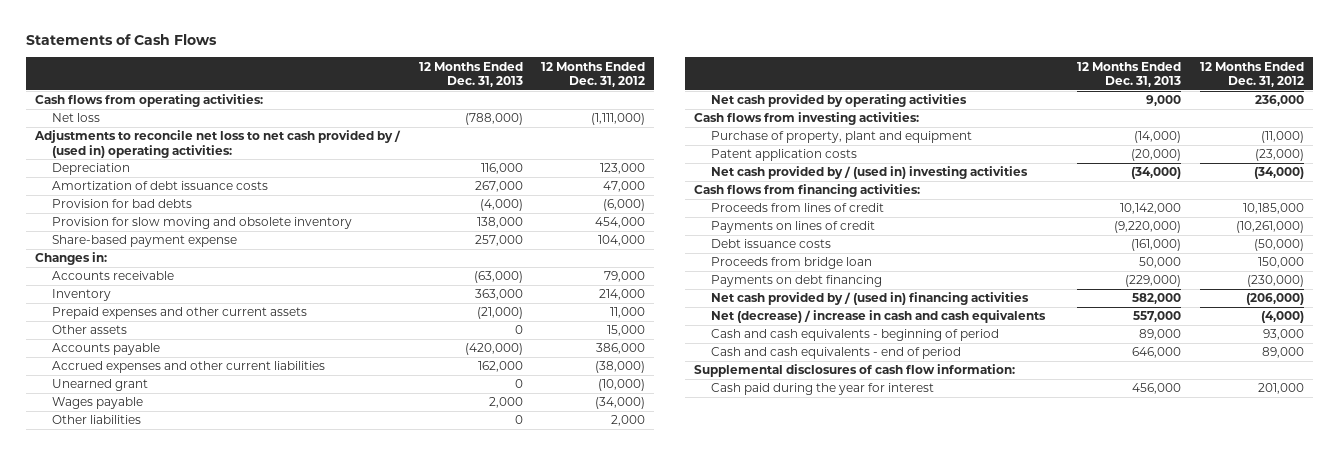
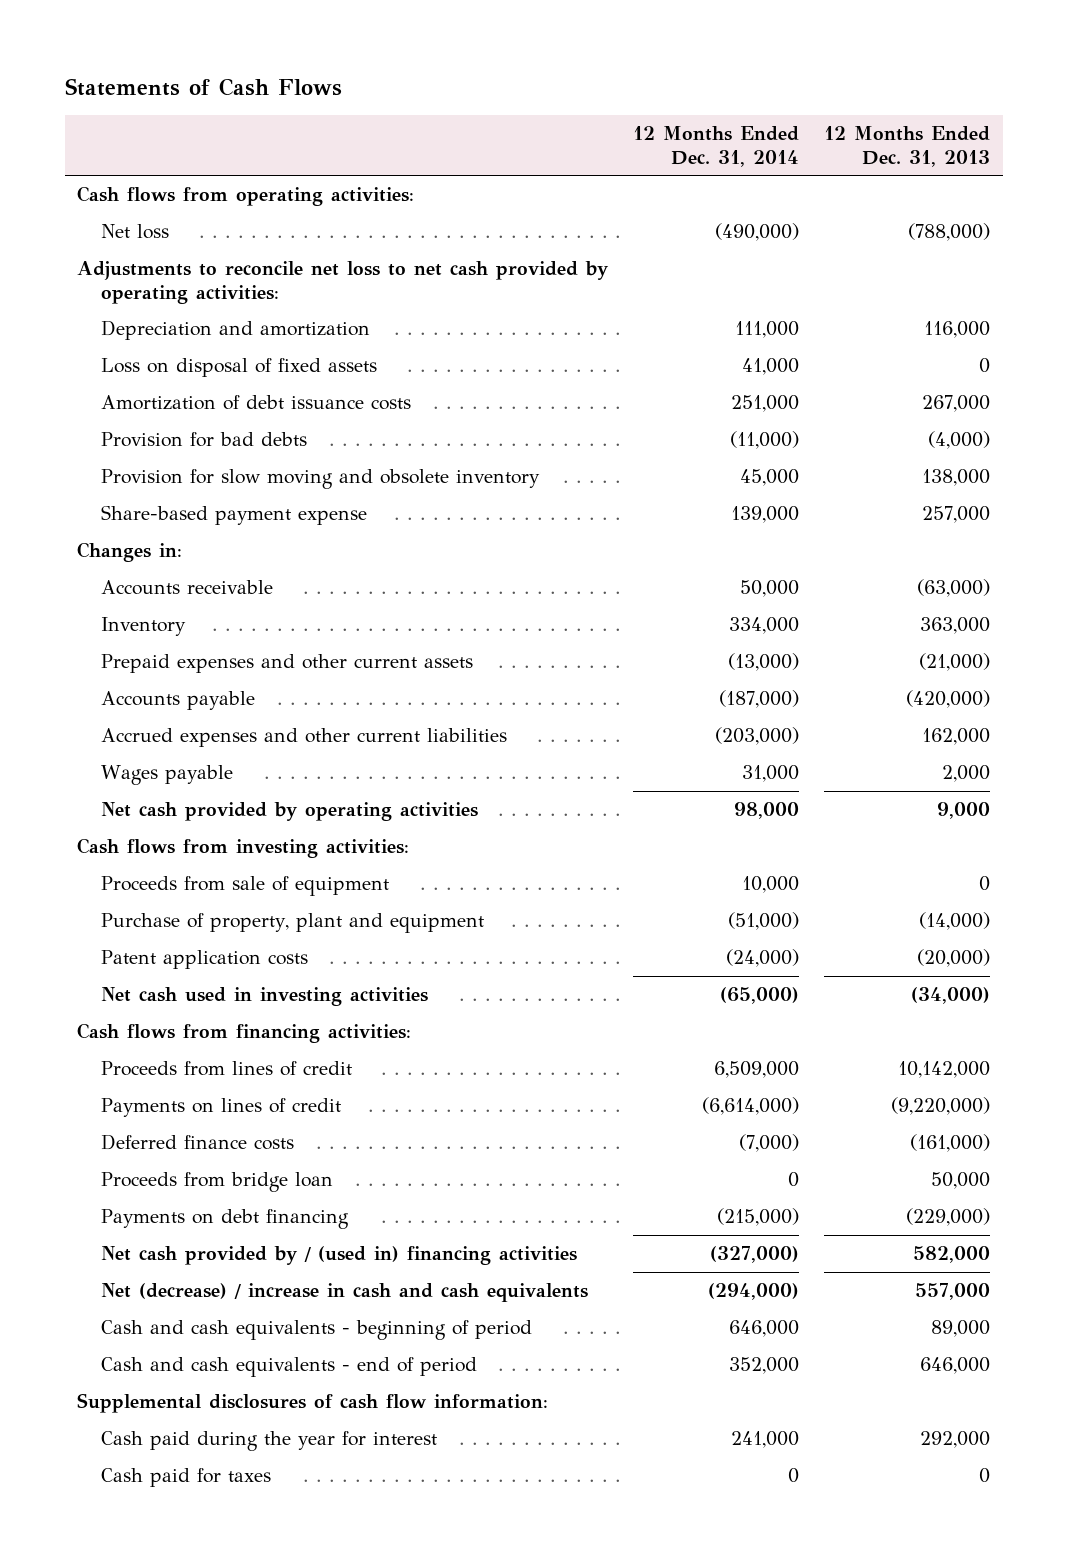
[541,61,646,88] 12 Months Ended Dec. 31, 2012 -> none
none -> [633,126,800,167] 12 Months Ended Dec. 31, 2014
[34,130,402,158] Adjustments to reconcile net loss to net cash provided by / (used in) operating activities: -> [77,261,610,304] Adjustments to reconcile net loss to net cash provided by operating activities:
[52,163,131,176] Depreciation -> [100,320,370,341] Depreciation and amortization
none -> [100,358,377,378] Loss on disposal of fixed assets
[52,325,128,335] Other assets -> none
[52,379,149,392] Unearned grant -> none
[52,415,142,425] Other liabilities -> none
none -> [100,876,389,897] Proceeds from sale of equipment
[710,166,1028,180] Net cash provided by / (used in) investing activities -> [100,987,428,1007] Net cash used in investing activities
[710,239,831,249] Debt issuance costs -> [100,1134,294,1151] Deferred finance costs
[1132,383,1182,395] 456,000 -> [920,1431,991,1449] 292,000
none -> [100,1468,271,1488] Cash paid for taxes

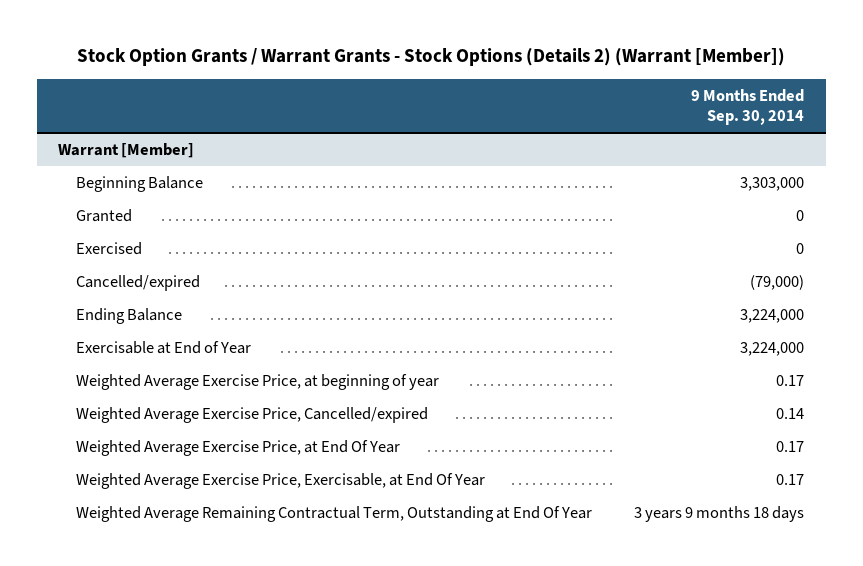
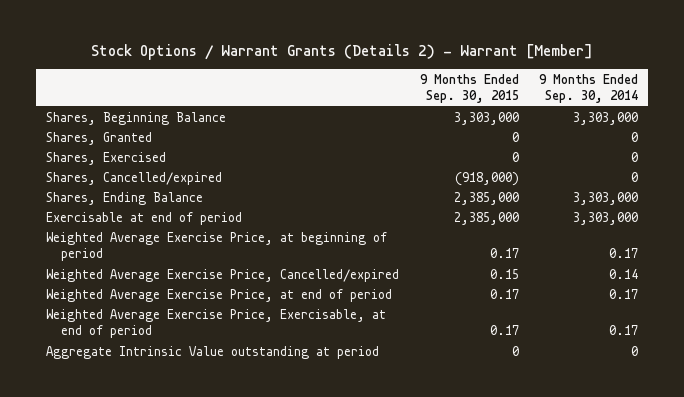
[77,48,786,67] Stock Option Grants / Warrant Grants - Stock Options (Details 2) (Warrant [Member]) -> [91,43,594,60] Stock Options / Warrant Grants (Details 2) - Warrant [Member]
none -> [419,73,519,104] 9 Months Ended Sep. 30, 2015
[58,142,195,158] Warrant [Member] -> none
[75,175,203,192] Beginning Balance -> [46,111,227,125] Shares, Beginning Balance
[75,208,132,222] Granted -> [46,131,153,145] Shares, Granted
[75,241,142,255] Exercised -> [46,151,167,165] Shares, Exercised
[75,274,200,291] Cancelled/expired -> [46,171,223,185] Shares, Cancelled/expired
[750,274,805,290] (79,000) -> [631,171,639,182] 0
[75,307,182,324] Ending Balance -> [46,191,204,205] Shares, Ending Balance
[740,308,805,323] 3,224,000 -> [573,191,639,205] 3,303,000
[75,340,251,354] Exercisable at End of Year -> [46,211,243,225] Exercisable at end of period
[740,341,805,356] 3,224,000 -> [573,211,639,225] 3,303,000
[75,373,439,390] Weighted Average Exercise Price, at beginning of year -> [46,231,388,262] Weighted Average Exercise Price, at beginning of period
[75,505,592,522] Weighted Average Remaining Contractual Term, Outstanding at End Of Year -> none
[75,439,400,456] Weighted Average Exercise Price, at End Of Year -> [46,288,393,302] Weighted Average Exercise Price, at end of period
[75,472,485,489] Weighted Average Exercise Price, Exercisable, at End Of Year -> [46,308,387,339] Weighted Average Exercise Price, Exercisable, at end of period
none -> [46,345,380,359] Aggregate Intrinsic Value outstanding at period

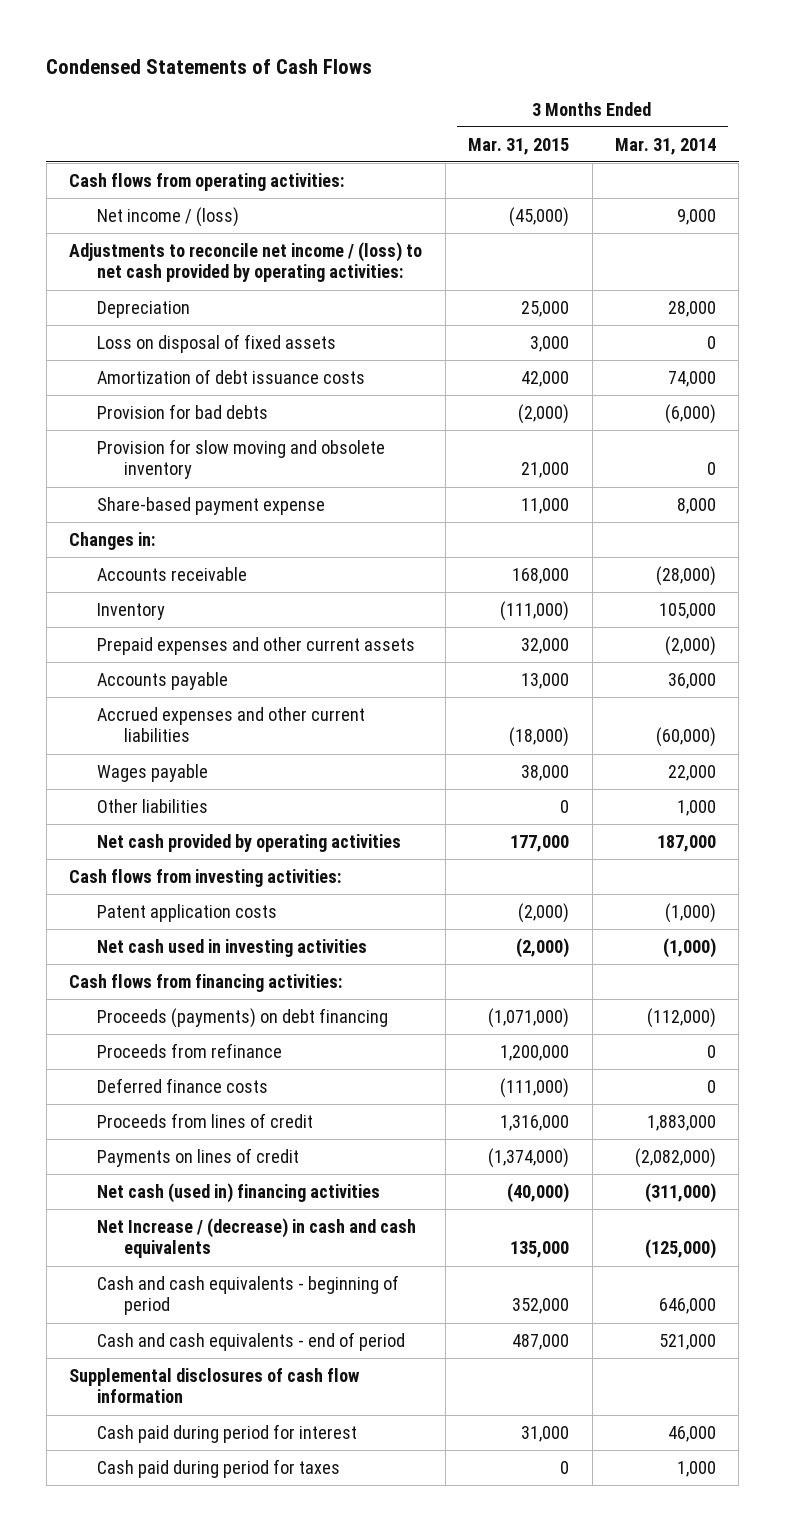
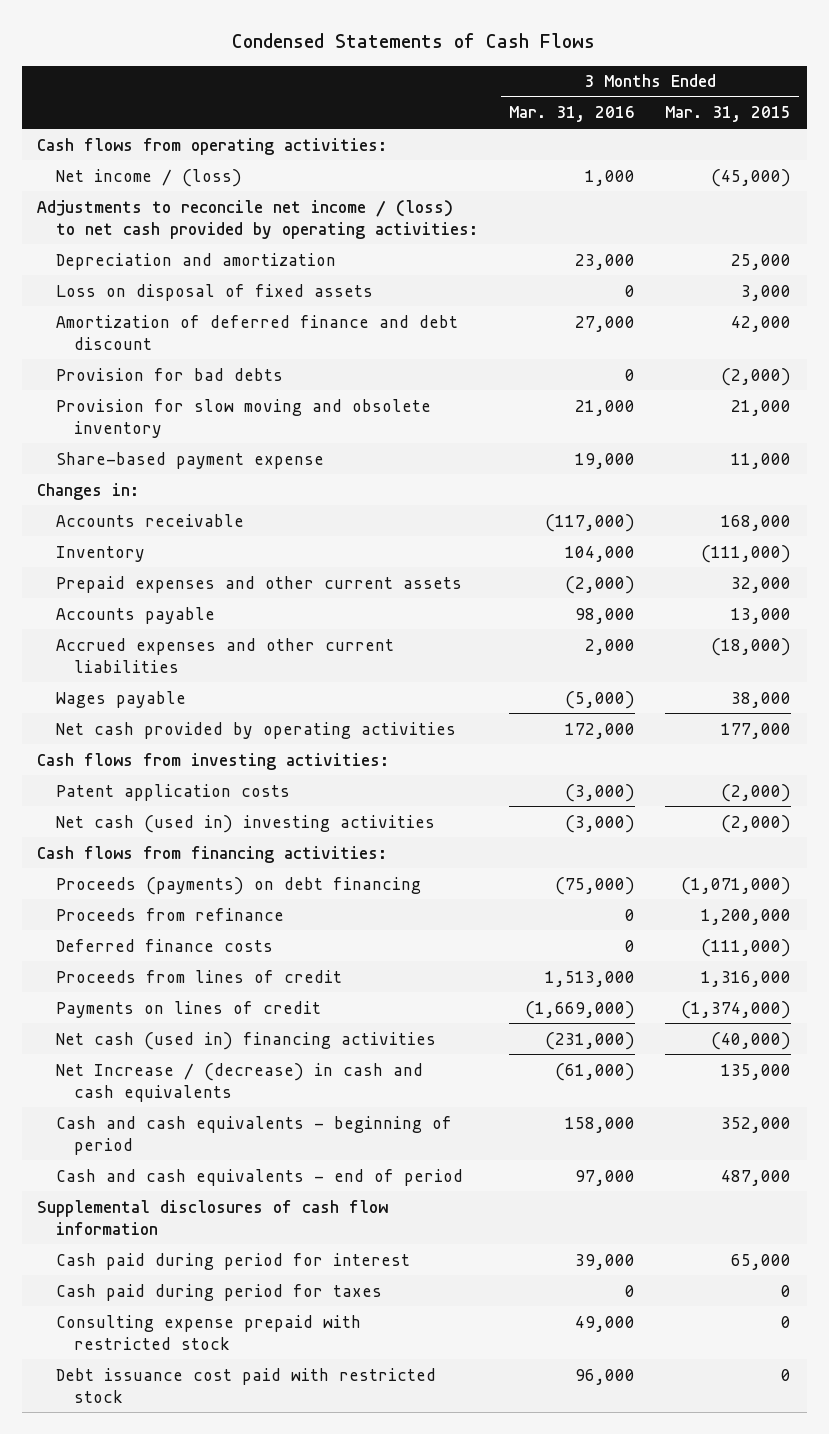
[615,137,717,155] Mar. 31, 2014 -> none
none -> [508,106,635,123] Mar. 31, 2016
[96,300,190,318] Depreciation -> [55,252,336,270] Depreciation and amortization
[96,368,365,384] Amortization of debt issuance costs -> [55,314,458,350] Amortization of deferred finance and debt discount
[96,798,208,813] Other liabilities -> none
[96,938,367,957] Net cash used in investing activities -> [55,814,435,833] Net cash (used in) investing activities
[521,1425,570,1442] 31,000 -> [731,1253,792,1270] 65,000
none -> [55,1314,361,1350] Consulting expense prepaid with restricted stock
none -> [55,1367,436,1403] Debt issuance cost paid with restricted stock

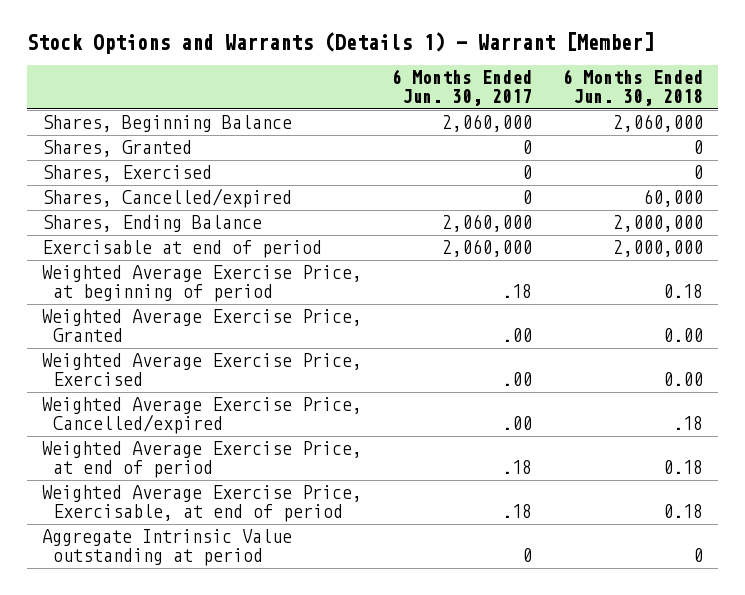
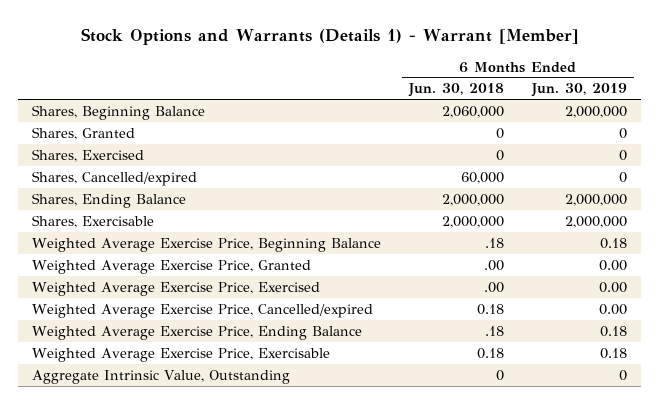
[392,69,533,107] 6 Months Ended Jun. 30, 2017 -> none
none -> [531,83,628,98] Jun. 30, 2019
[41,240,322,259] Exercisable at end of period -> [32,214,155,228] Shares, Exercisable
[41,265,362,303] Weighted Average Exercise Price, at beginning of period -> [32,237,382,252] Weighted Average Exercise Price, Beginning Balance
[662,284,703,299] 0.18 -> [485,237,505,248] .18
[662,328,703,343] 0.00 -> [484,259,505,271] .00
[662,372,703,387] 0.00 -> [484,281,505,293] .00
[672,416,703,431] .18 -> [477,303,505,315] 0.18
[41,441,362,479] Weighted Average Exercise Price, at end of period -> [32,325,363,340] Weighted Average Exercise Price, Ending Balance
[662,460,703,475] 0.18 -> [485,325,505,336] .18
[41,485,362,523] Weighted Average Exercise Price, Exercisable, at end of period -> [32,347,331,362] Weighted Average Exercise Price, Exercisable
[41,529,292,567] Aggregate Intrinsic Value outstanding at period -> [32,369,291,384] Aggregate Intrinsic Value, Outstanding

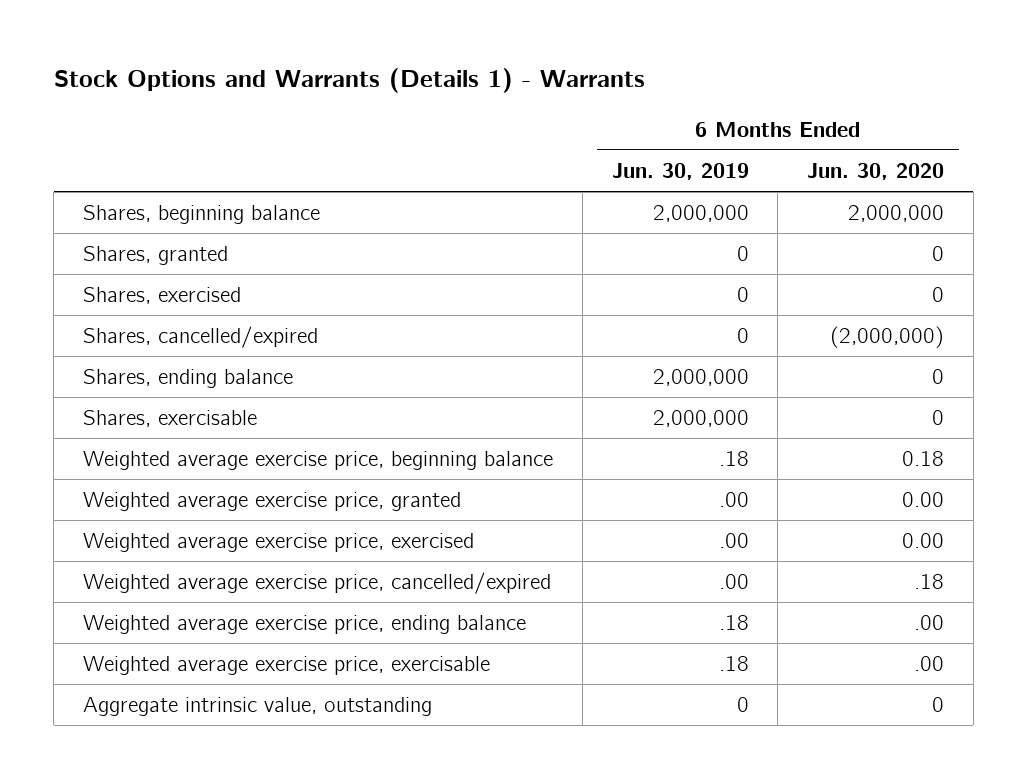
[80,28,579,46] Stock Options and Warrants (Details 1) - Warrant [Member] -> [53,68,645,94] Stock Options and Warrants (Details 1) - Warrants
[408,83,505,98] Jun. 30, 2018 -> none
none -> [807,163,945,181] Jun. 30, 2020
[32,104,206,120] Shares, Beginning Balance -> [82,205,320,225] Shares, beginning balance
[32,126,136,140] Shares, Granted -> [82,246,228,266] Shares, granted
[32,148,145,162] Shares, Exercised -> [82,287,241,305] Shares, exercised
[32,170,198,186] Shares, Cancelled/expired -> [82,326,318,349] Shares, cancelled/expired
[32,192,187,208] Shares, Ending Balance -> [82,369,293,389] Shares, ending balance
[32,214,155,228] Shares, Exercisable -> [82,410,257,428] Shares, exercisable
[32,237,382,252] Weighted Average Exercise Price, Beginning Balance -> [82,451,553,471] Weighted average exercise price, beginning balance
[600,237,628,249] 0.18 -> [718,451,749,467] .18
[32,259,312,274] Weighted Average Exercise Price, Granted -> [82,492,461,512] Weighted average exercise price, granted
[599,259,628,271] 0.00 -> [718,492,749,508] .00
[32,281,321,296] Weighted Average Exercise Price, Exercised -> [82,533,474,553] Weighted average exercise price, exercised
[599,281,628,293] 0.00 -> [718,533,749,549] .00
[32,303,374,318] Weighted Average Exercise Price, Cancelled/expired -> [82,572,551,595] Weighted average exercise price, cancelled/expired
[599,303,628,315] 0.00 -> [718,574,749,590] .00
[32,325,363,340] Weighted Average Exercise Price, Ending Balance -> [82,615,526,635] Weighted average exercise price, ending balance
[600,325,628,337] 0.18 -> [718,615,749,631] .18
[32,347,331,362] Weighted Average Exercise Price, Exercisable -> [82,656,490,676] Weighted average exercise price, exercisable
[600,347,628,359] 0.18 -> [718,656,749,672] .18
[32,369,291,384] Aggregate Intrinsic Value, Outstanding -> [82,697,432,717] Aggregate intrinsic value, outstanding

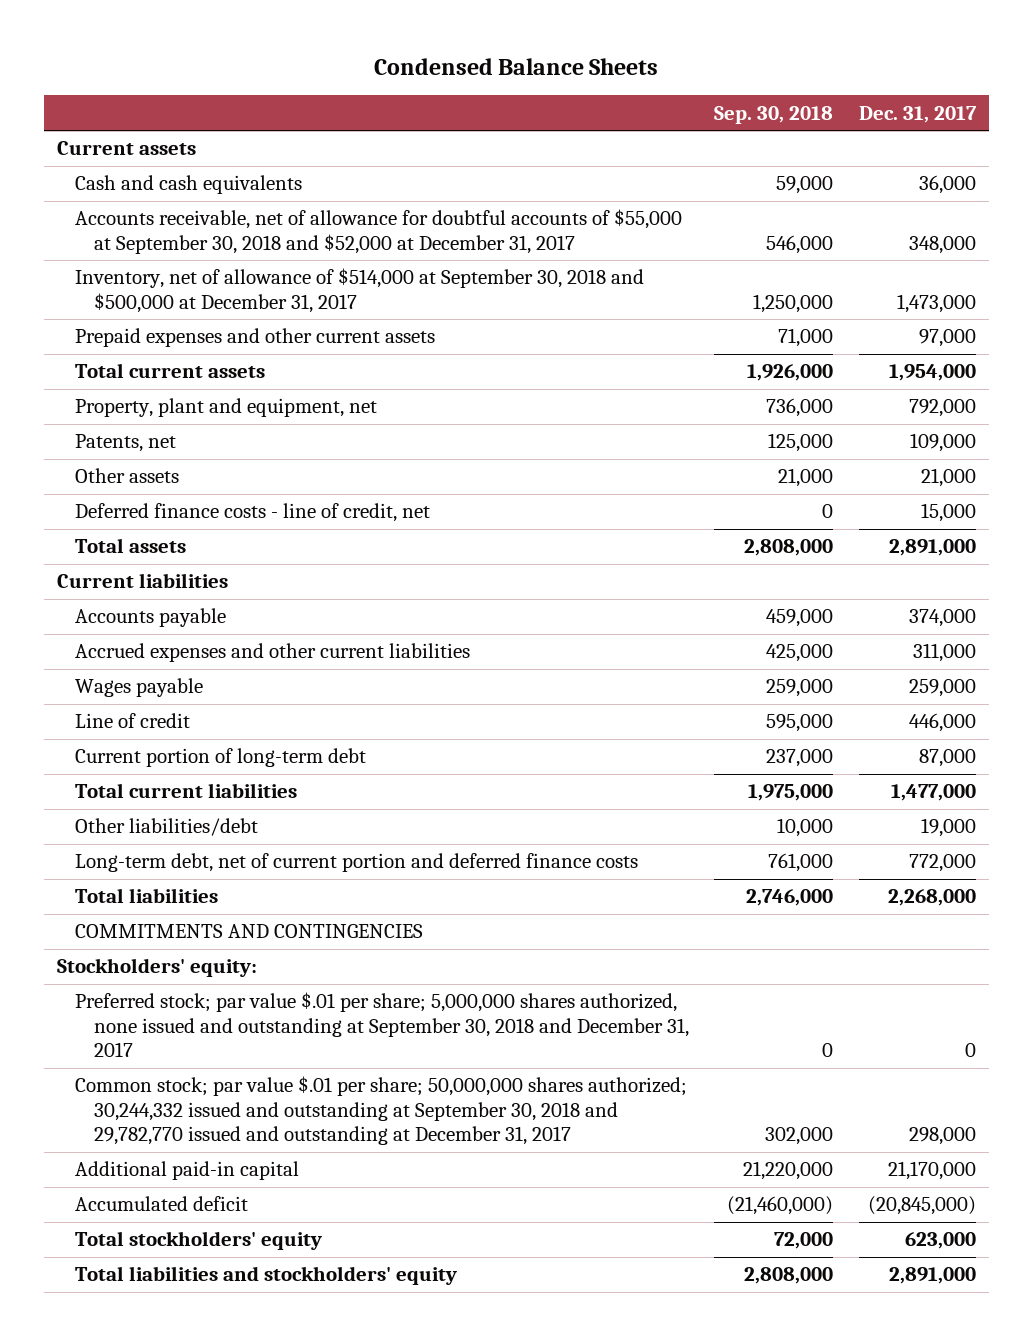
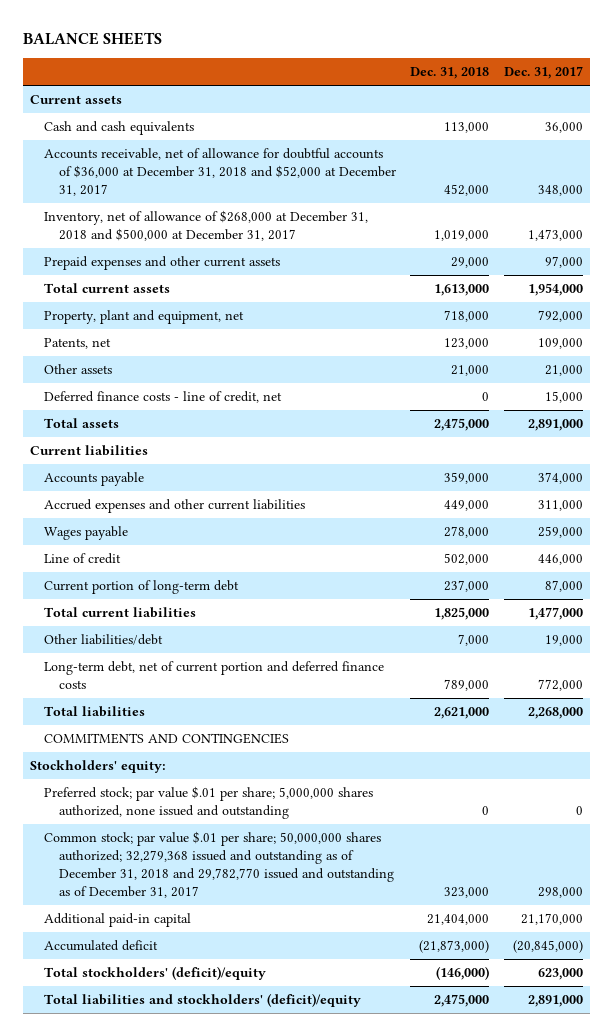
[374,58,659,76] Condensed Balance Sheets -> [22,32,162,46] BALANCE SHEETS
[714,105,834,124] Sep. 30, 2018 -> none
none -> [410,67,490,80] Dec. 31, 2018
[75,209,683,254] Accounts receivable, net of allowance for doubtful accounts of $55,000 at September 30, 2018 and $52,000 at December 31, 2017 -> [44,147,396,197] Accounts receivable, net of allowance for doubtful accounts of $36,000 at December 31, 2018 and $52,000 at December 31, 2017
[75,268,645,313] Inventory, net of allowance of $514,000 at September 30, 2018 and $500,000 at December 31, 2017 -> [44,209,369,242] Inventory, net of allowance of $268,000 at December 31, 2018 and $500,000 at December 31, 2017
[75,992,689,1058] Preferred stock; par value $.01 per share; 5,000,000 shares authorized, none issued and outstanding at September 30, 2018 and December 31, 2017 -> [44,785,374,820] Preferred stock; par value $.01 per share; 5,000,000 shares authorized, none issued and outstanding
[75,1076,688,1146] Common stock; par value $.01 per share; 50,000,000 shares authorized; 30,244,332 issued and outstanding at September 30, 2018 and 29,782,770 issued and outstanding at December 31, 2017 -> [44,830,394,899] Common stock; par value $.01 per share; 50,000,000 shares authorized; 32,279,368 issued and outstanding as of December 31, 2018 and 29,782,770 issued and outstanding as of December 31, 2017
[75,1231,323,1251] Total stockholders' equity -> [44,965,267,980] Total stockholders' (deficit)/equity
[75,1266,458,1286] Total liabilities and stockholders' equity -> [44,992,362,1007] Total liabilities and stockholders' (deficit)/equity

